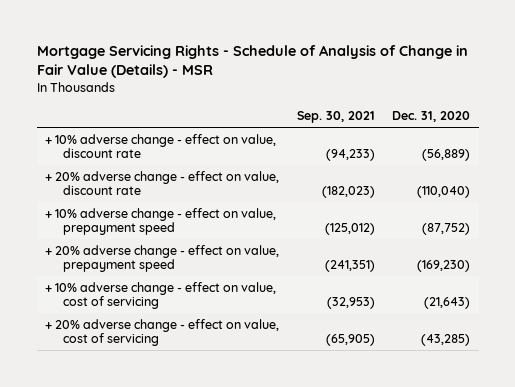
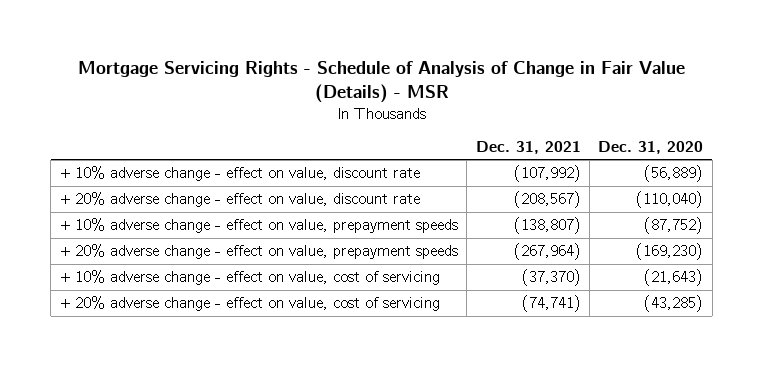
[296,111,375,124] Sep. 30, 2021 -> none
none -> [475,140,581,154] Dec. 31, 2021
[45,207,277,236] + 10% adverse change - effect on value, prepayment speed -> [59,218,458,234] + 10% adverse change - effect on value, prepayment speeds
[45,244,280,273] + 20% adverse change - effect on value, prepayment speed -> [59,244,458,260] + 20% adverse change - effect on value, prepayment speeds

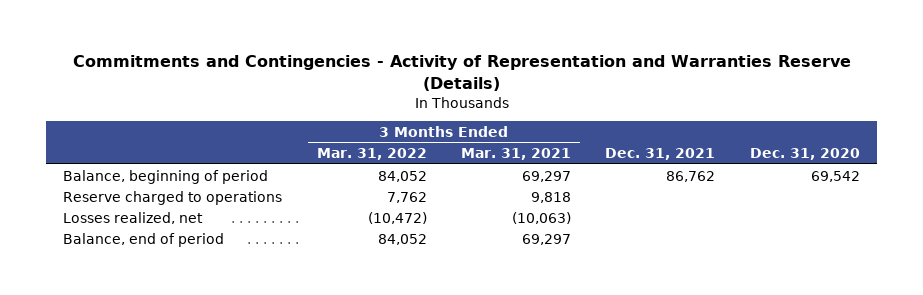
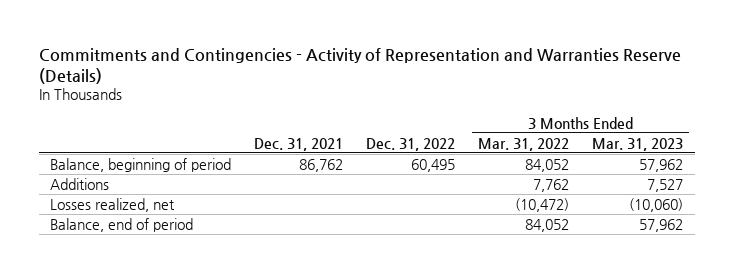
[461,148,572,161] Mar. 31, 2021 -> none
[749,148,860,161] Dec. 31, 2020 -> none
none -> [366,137,456,151] Dec. 31, 2022
none -> [592,137,684,151] Mar. 31, 2023
[63,190,283,205] Reserve charged to operations -> [50,177,110,190] Additions

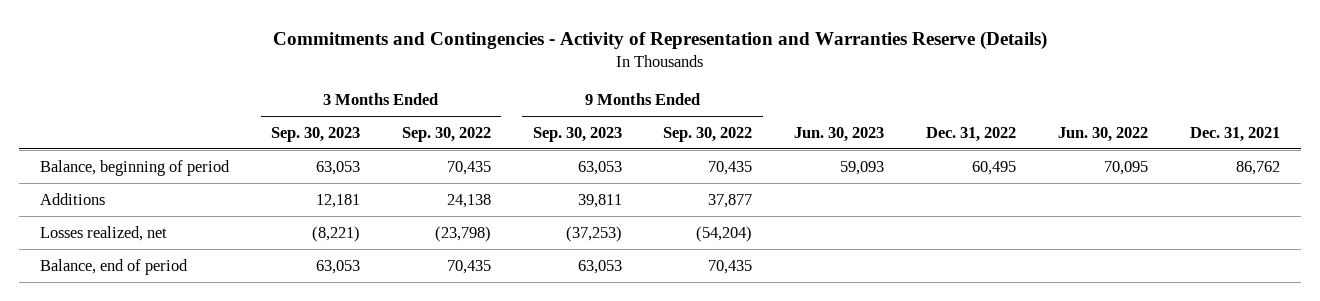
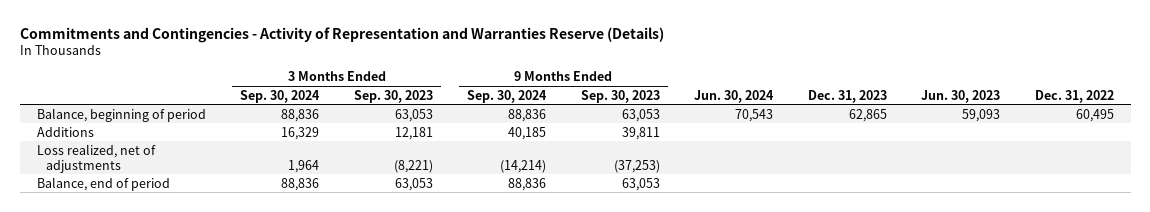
[401,126,491,142] Sep. 30, 2022 -> none
[663,126,753,142] Sep. 30, 2022 -> none
[1057,126,1148,142] Jun. 30, 2022 -> none
[1189,126,1280,142] Dec. 31, 2021 -> none
none -> [240,89,321,103] Sep. 30, 2024
none -> [467,89,548,103] Sep. 30, 2024
none -> [694,89,775,103] Jun. 30, 2024
none -> [807,89,887,103] Dec. 31, 2023
[40,225,168,241] Losses realized, net -> [36,143,156,173] Loss realized, net of adjustments

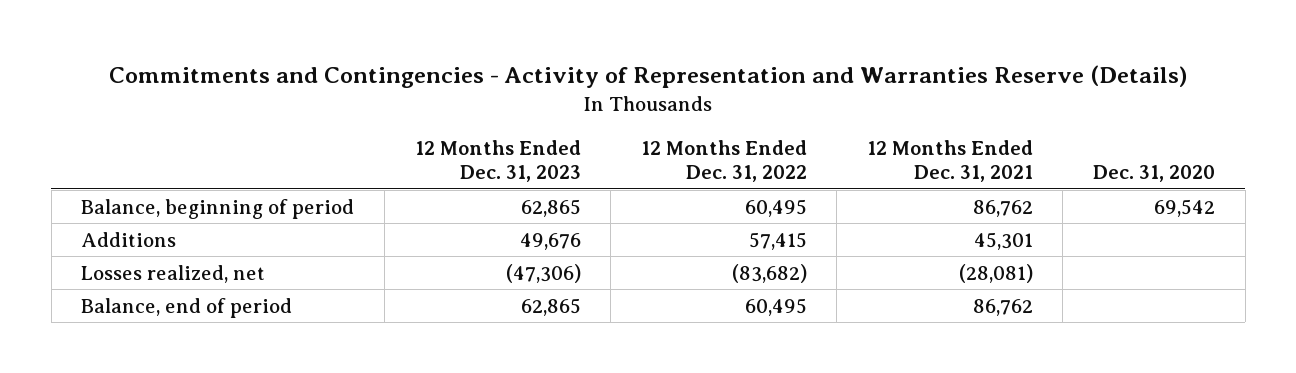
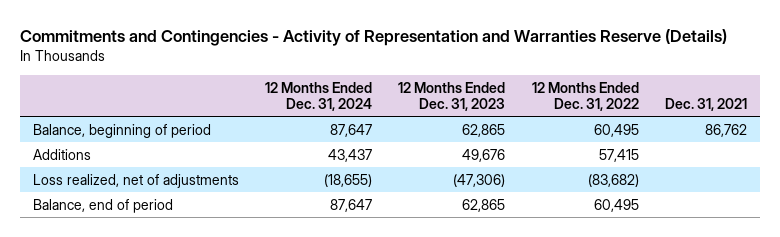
[866,140,1033,183] 12 Months Ended Dec. 31, 2021 -> none
[1093,165,1216,183] Dec. 31, 2020 -> none
none -> [265,81,373,112] 12 Months Ended Dec. 31, 2024
none -> [664,98,747,112] Dec. 31, 2021
[81,264,266,283] Losses realized, net -> [33,173,240,188] Loss realized, net of adjustments

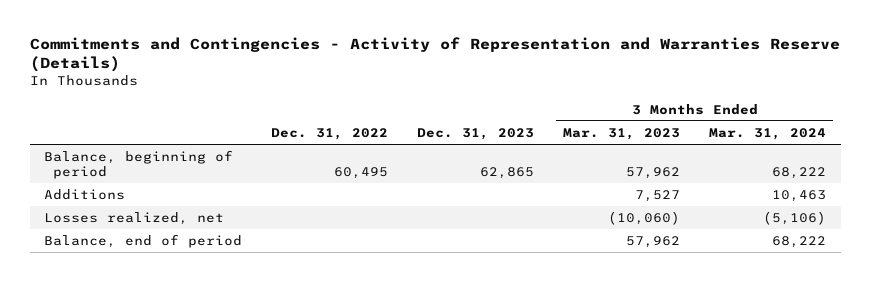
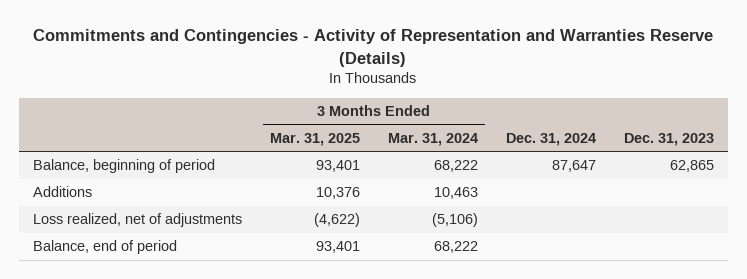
[271,127,389,140] Dec. 31, 2022 -> none
[563,127,681,140] Mar. 31, 2023 -> none
none -> [269,132,360,146] Mar. 31, 2025
none -> [505,132,596,146] Dec. 31, 2024
[44,211,225,225] Losses realized, net -> [32,213,242,228] Loss realized, net of adjustments

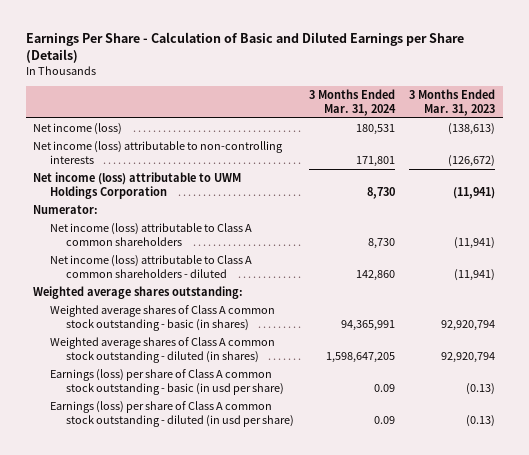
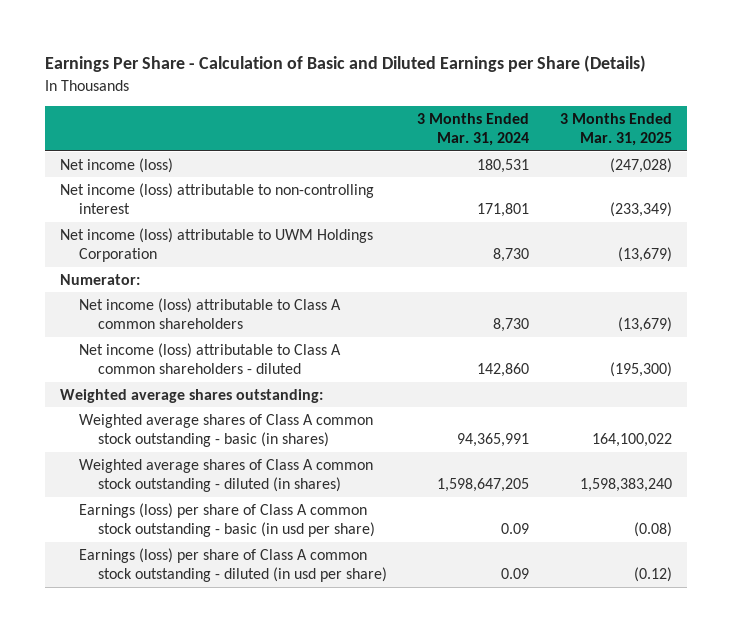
[409,88,496,116] 3 Months Ended Mar. 31, 2023 -> none
none -> [560,113,673,147] 3 Months Ended Mar. 31, 2025
[33,140,284,164] Net income (loss) attributable to non-controlling interests -> [60,182,375,215] Net income (loss) attributable to non-controlling interest

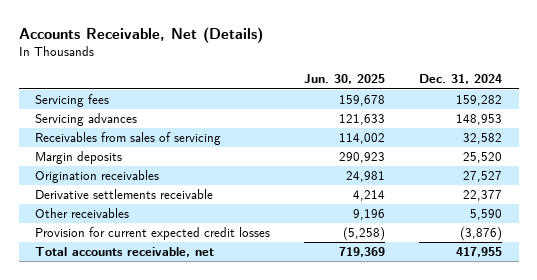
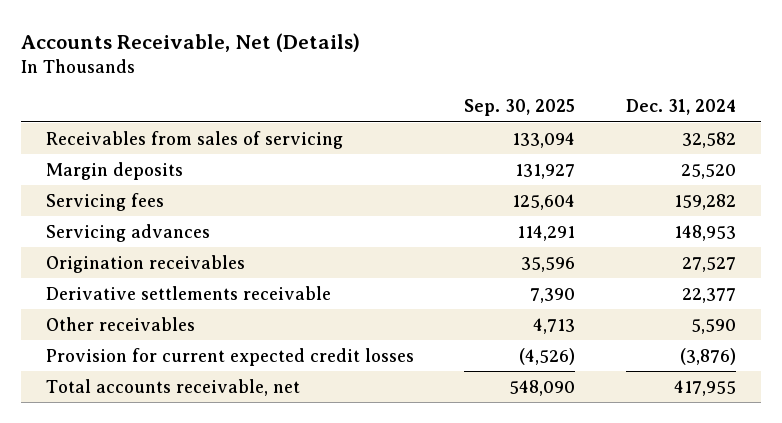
[304,74,386,85] Jun. 30, 2025 -> none
none -> [464,99,576,117] Sep. 30, 2025
[35,94,110,108] Servicing fees -> [45,192,164,211] Servicing fees
[35,113,138,127] Servicing advances -> [45,223,210,242] Servicing advances

